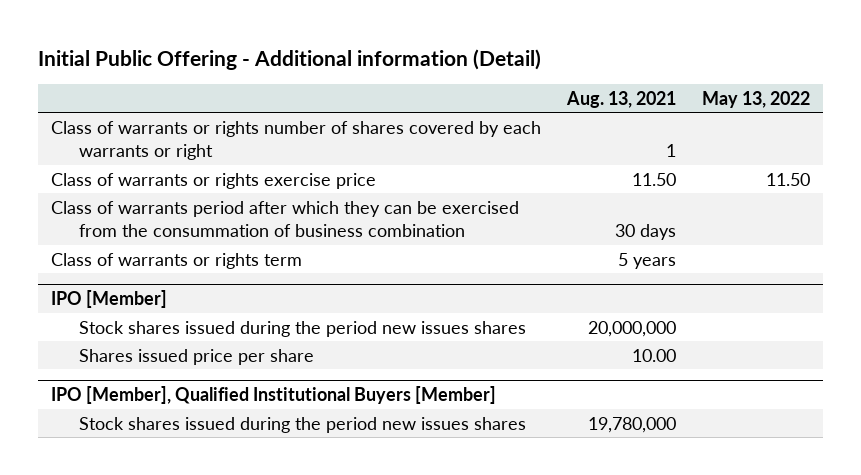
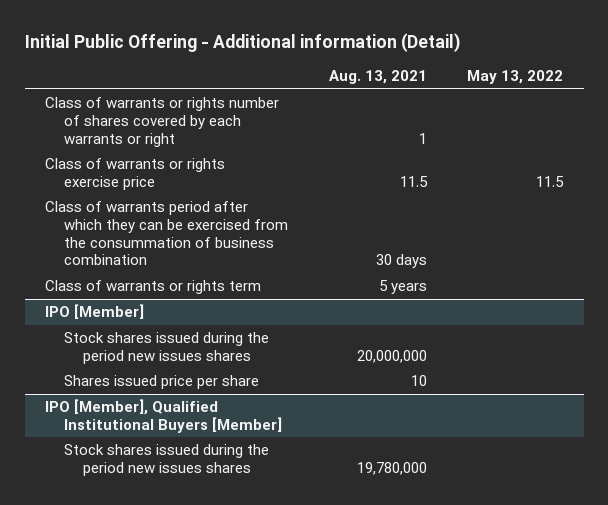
[631,172,676,186] 11.50 -> [399,175,428,187] 11.5
[765,172,810,186] 11.50 -> [536,175,565,187] 11.5
[631,348,676,362] 10.00 -> [410,375,427,387] 10

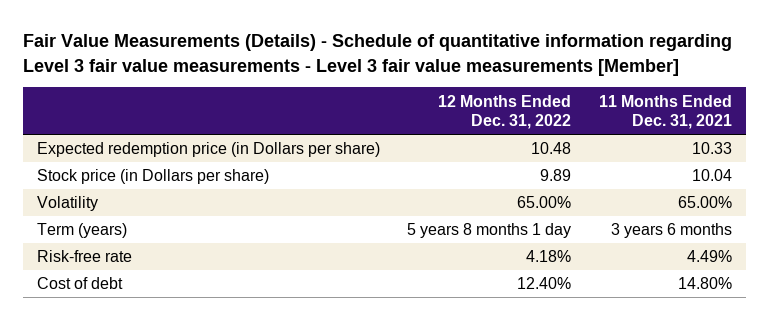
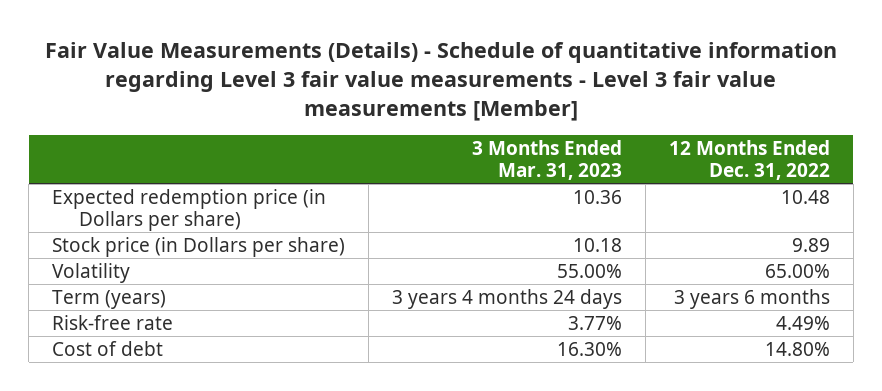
[599,94,733,129] 11 Months Ended Dec. 31, 2021 -> none
none -> [471,140,622,181] 3 Months Ended Mar. 31, 2023
[407,223,572,239] 5 years 8 months 1 day -> [673,288,830,309] 3 years 6 months
[526,250,572,263] 4.18% -> [775,315,830,330] 4.49%
[517,277,572,290] 12.40% -> [764,341,830,356] 14.80%

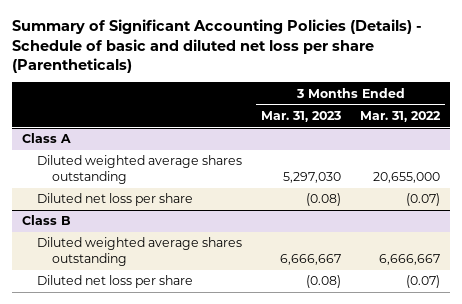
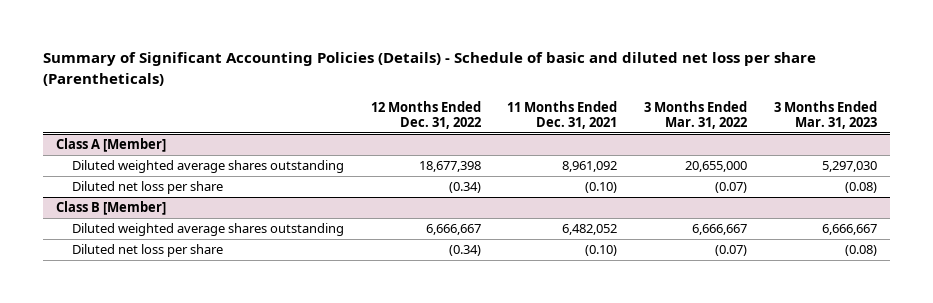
none -> [370,101,481,130] 12 Months Ended Dec. 31, 2022
none -> [507,101,618,130] 11 Months Ended Dec. 31, 2021
[21,133,71,144] Class A -> [56,138,167,153] Class A [Member]
[21,215,71,226] Class B -> [56,201,167,216] Class B [Member]

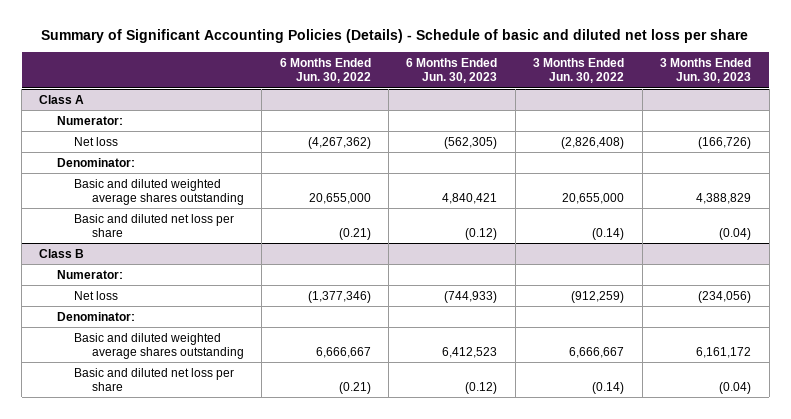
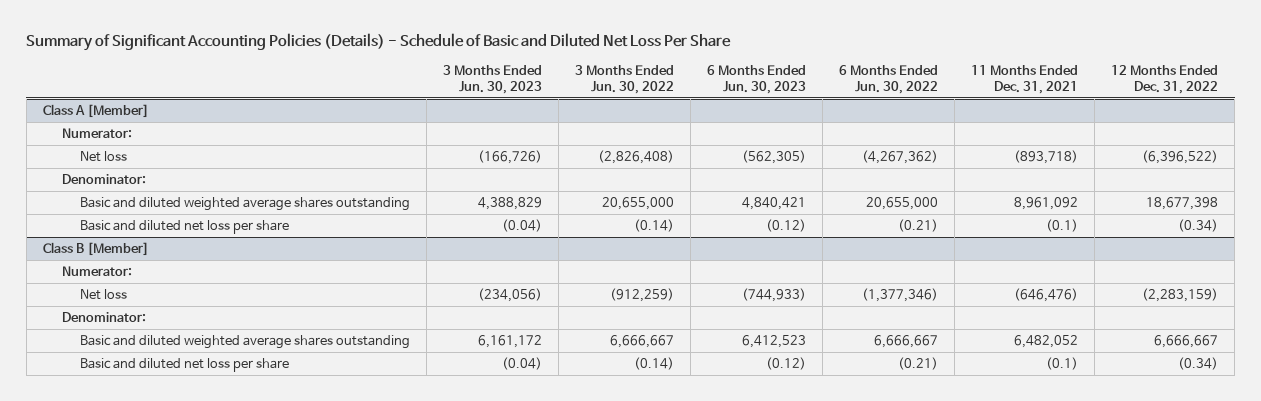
[41,29,749,44] Summary of Significant Accounting Policies (Details) - Schedule of basic and diluted net loss per share -> [26,33,732,52] Summary of Significant Accounting Policies (Details) - Schedule of Basic and Diluted Net Loss Per Share
none -> [971,65,1079,94] 11 Months Ended Dec. 31, 2021
none -> [1111,65,1219,94] 12 Months Ended Dec. 31, 2022
[39,94,85,104] Class A -> [42,103,149,118] Class A [Member]
[39,248,85,258] Class B -> [42,241,149,256] Class B [Member]

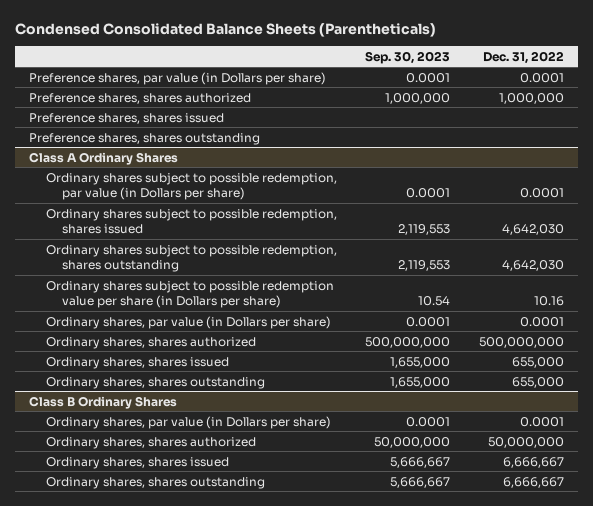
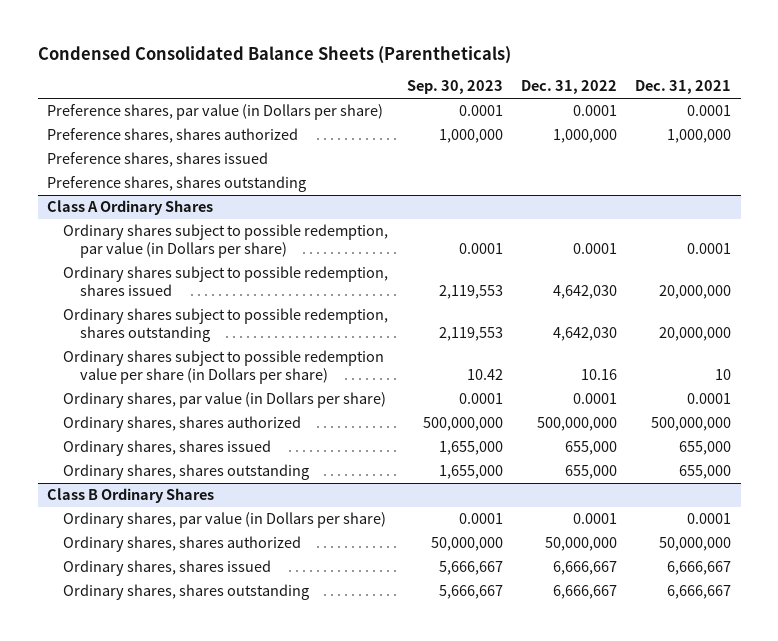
none -> [635,80,732,95] Dec. 31, 2021
[418,295,451,306] 10.54 -> [466,368,503,380] 10.42

